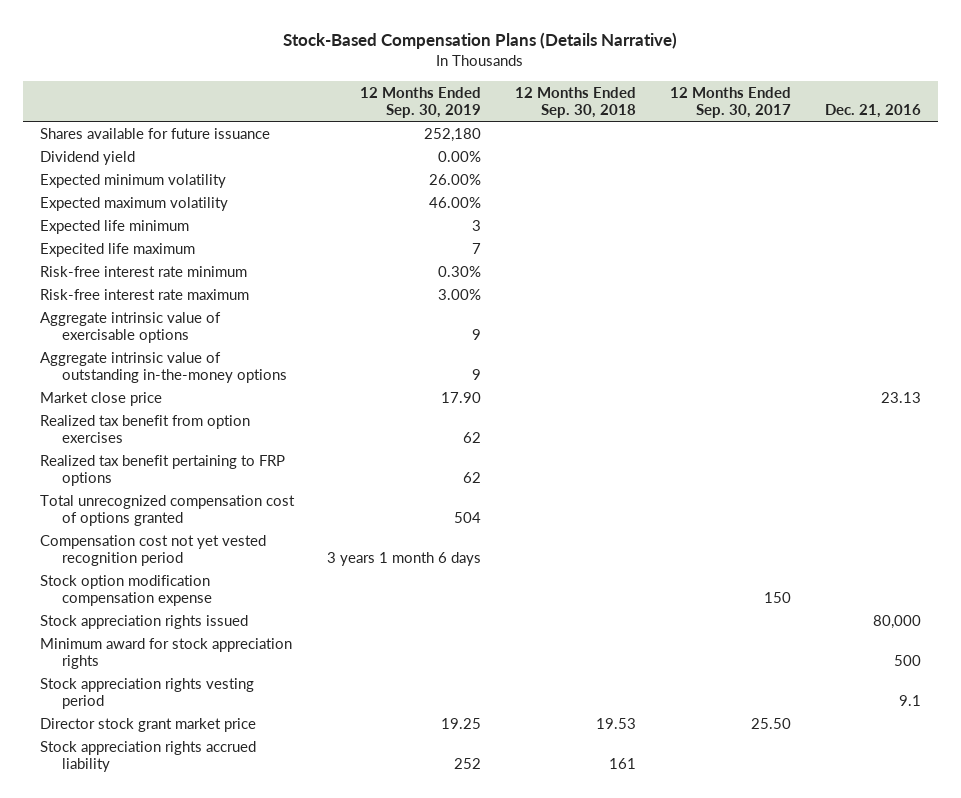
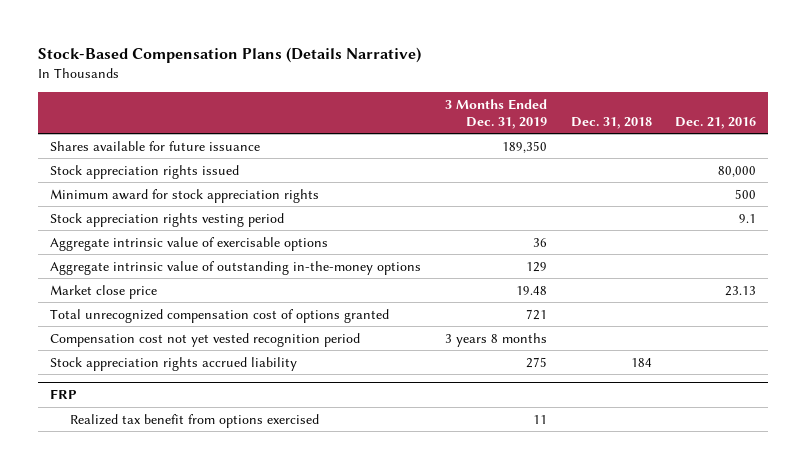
[360,86,482,119] 12 Months Ended Sep. 30, 2019 -> none
[515,86,637,119] 12 Months Ended Sep. 30, 2018 -> none
[670,86,792,119] 12 Months Ended Sep. 30, 2017 -> none
none -> [444,98,547,129] 3 Months Ended Dec. 31, 2019
none -> [570,116,652,129] Dec. 31, 2018
[39,150,135,165] Dividend yield -> none
[39,173,226,188] Expected minimum volatility -> none
[39,196,228,211] Expected maximum volatility -> none
[39,219,189,234] Expected life minimum -> none
[39,242,195,257] Expecited life maximum -> none
[39,265,247,277] Risk-free interest rate minimum -> none
[39,288,249,300] Risk-free interest rate maximum -> none
[39,614,248,629] Stock appreciation rights issued -> [49,164,239,179] Stock appreciation rights issued
[39,637,292,670] Minimum award for stock appreciation rights -> [49,188,319,203] Minimum award for stock appreciation rights
[39,677,254,710] Stock appreciation rights vesting period -> [49,212,284,227] Stock appreciation rights vesting period
[39,414,250,444] Realized tax benefit from option exercises -> none
[39,454,285,487] Realized tax benefit pertaining to FRP options -> none
[39,574,213,607] Stock option modification compensation expense -> none
[39,717,256,732] Director stock grant market price -> none
none -> [49,389,77,400] FRP
none -> [70,413,320,428] Realized tax benefit from options exercised

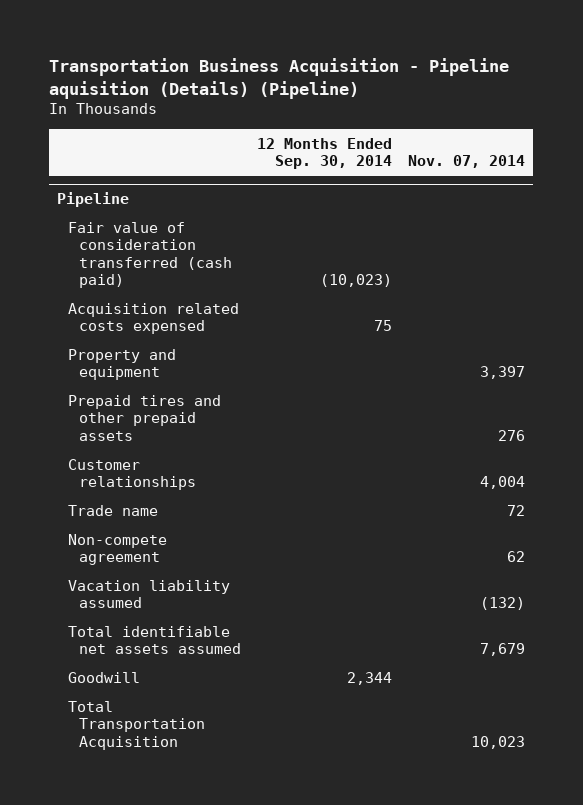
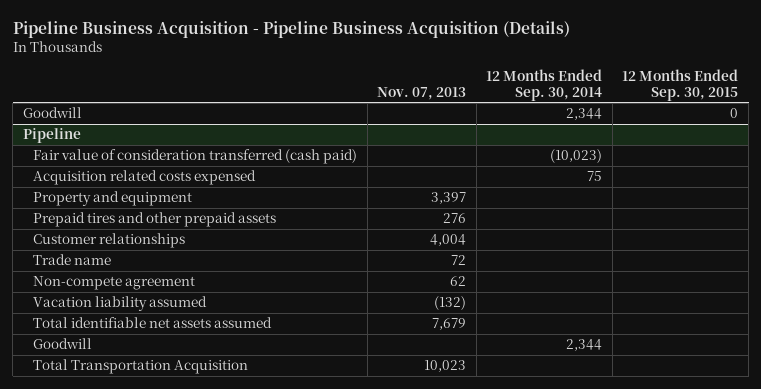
[49,58,510,99] Transportation Business Acquisition - Pipeline aquisition (Details) (Pipeline) -> [12,20,570,38] Pipeline Business Acquisition - Pipeline Business Acquisition (Details)
[408,155,526,169] Nov. 07, 2014 -> none
none -> [377,86,467,100] Nov. 07, 2013
none -> [622,68,739,101] 12 Months Ended Sep. 30, 2015
none -> [22,107,82,119] Goodwill

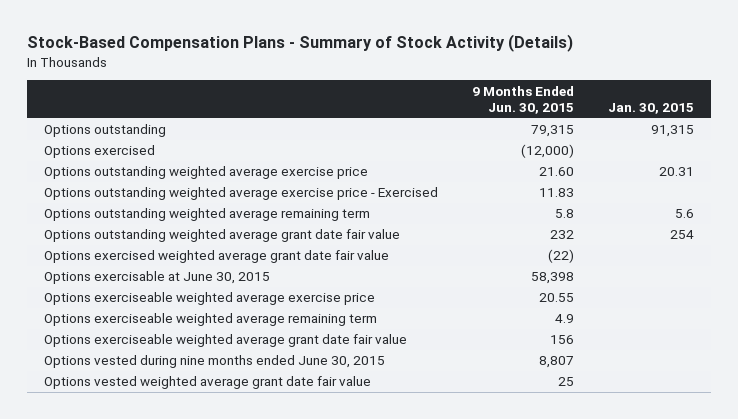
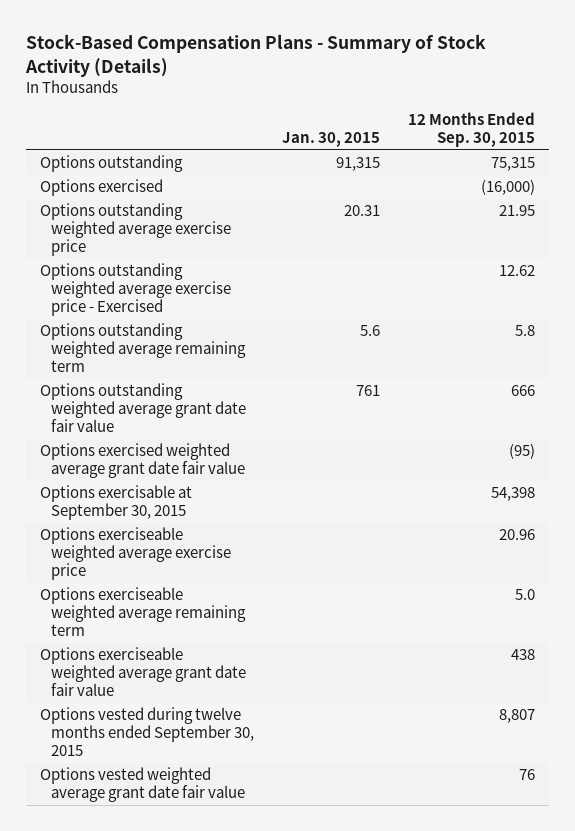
[472,85,575,115] 9 Months Ended Jun. 30, 2015 -> none
none -> [408,112,536,148] 12 Months Ended Sep. 30, 2015
[670,230,695,240] 254 -> [356,385,381,397] 761
[43,271,270,285] Options exercisable at June 30, 2015 -> [39,485,192,521] Options exercisable at September 30, 2015
[43,355,385,369] Options vested during nine months ended June 30, 2015 -> [39,707,255,757] Options vested during twelve months ended September 30, 2015

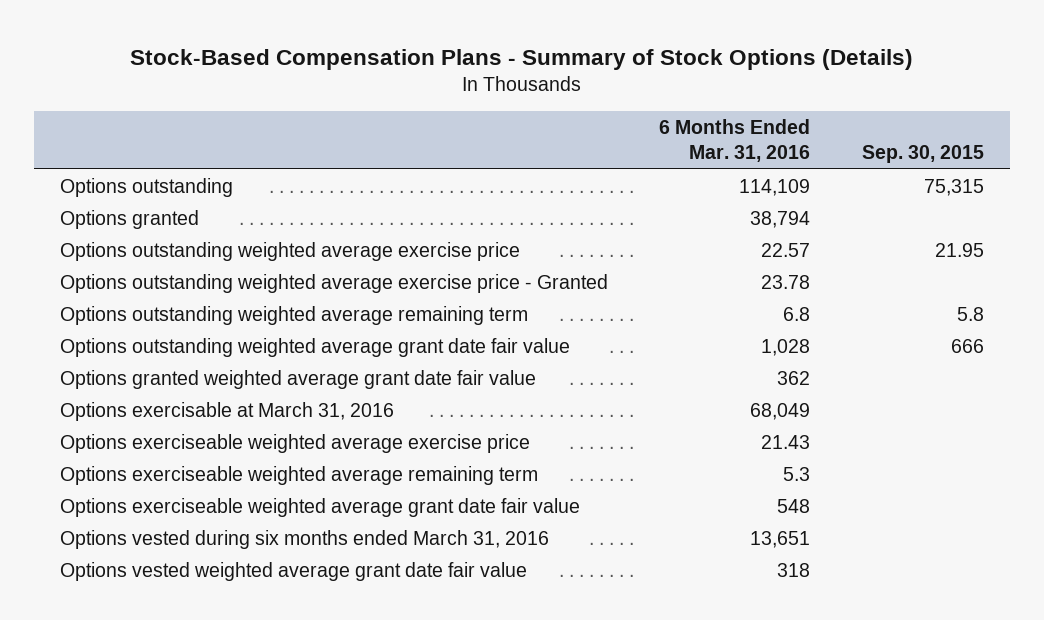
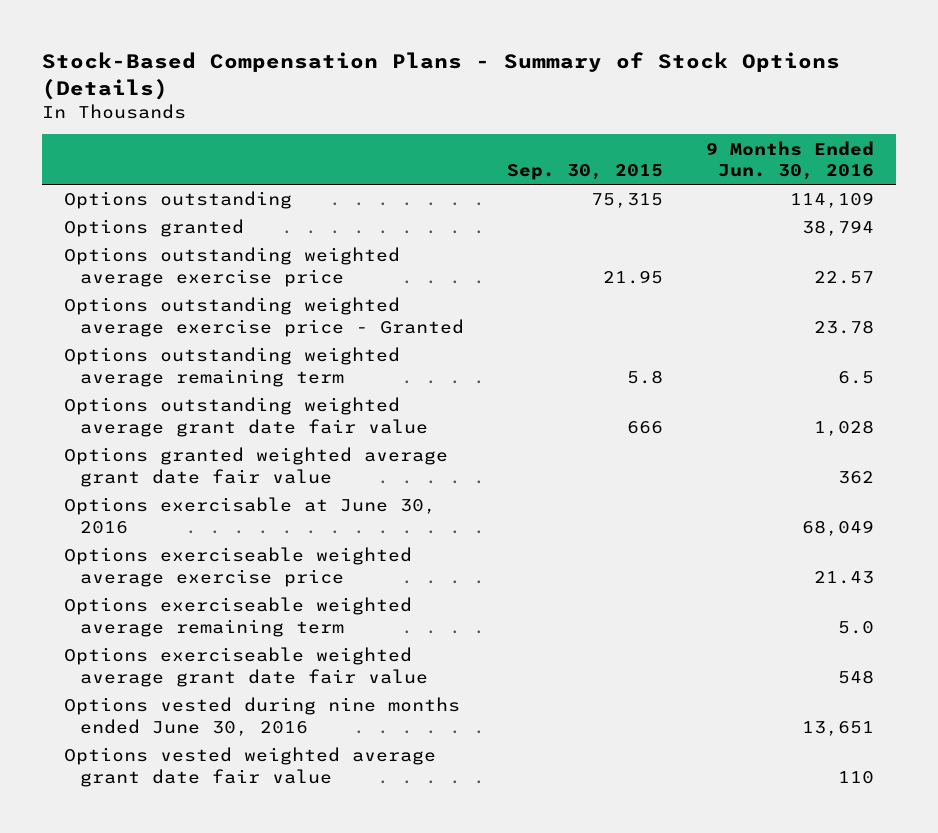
[659,118,811,163] 6 Months Ended Mar. 31, 2016 -> none
none -> [705,140,874,181] 9 Months Ended Jun. 30, 2016
[59,401,394,421] Options exercisable at March 31, 2016 -> [63,497,436,534] Options exercisable at June 30, 2016
[59,529,549,549] Options vested during six months ended March 31, 2016 -> [63,697,460,736] Options vested during nine months ended June 30, 2016

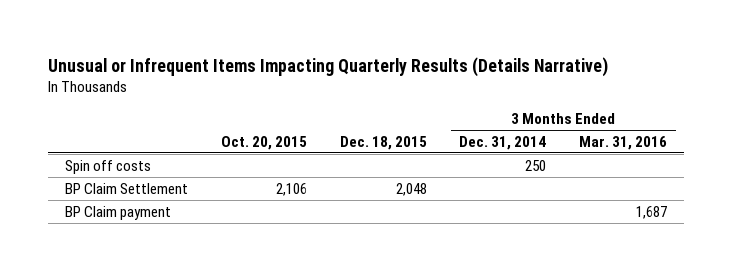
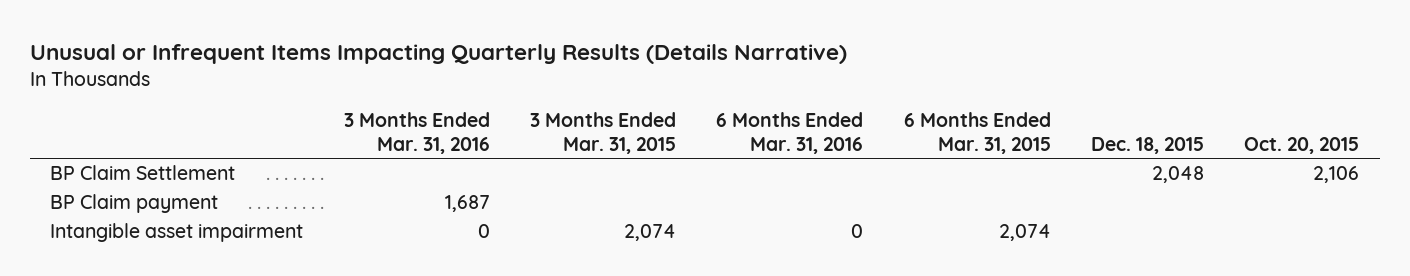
[459,135,547,150] Dec. 31, 2014 -> none
none -> [530,112,677,154] 3 Months Ended Mar. 31, 2015
none -> [716,112,864,154] 6 Months Ended Mar. 31, 2016
none -> [903,112,1051,154] 6 Months Ended Mar. 31, 2015
[64,159,151,174] Spin off costs -> none
none -> [50,223,304,243] Intangible asset impairment

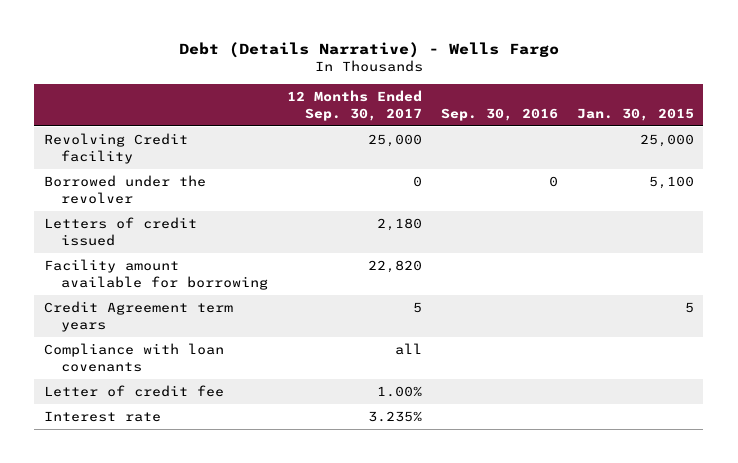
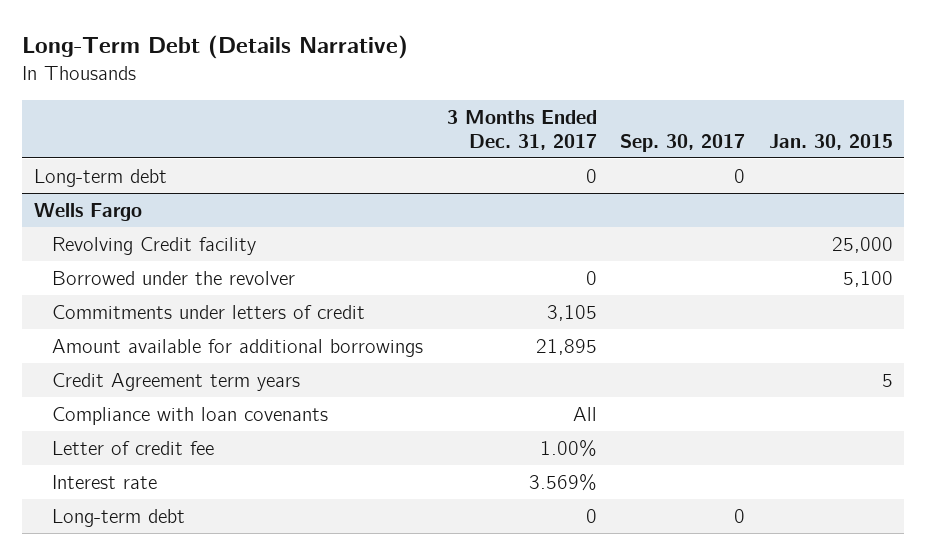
[178,42,559,59] Debt (Details Narrative) - Wells Fargo -> [22,35,409,60] Long-Term Debt (Details Narrative)
[286,90,422,121] 12 Months Ended Sep. 30, 2017 -> none
[440,107,558,121] Sep. 30, 2016 -> none
none -> [446,110,597,150] 3 Months Ended Dec. 31, 2017
none -> [620,133,746,152] Sep. 30, 2017
[43,133,188,164] Revolving Credit facility -> none
[43,175,206,204] Borrowed under the revolver -> none
[43,217,197,246] Letters of credit issued -> none
[43,259,268,290] Facility amount available for borrowing -> none
[43,301,233,332] Credit Agreement term years -> none
[43,343,224,372] Compliance with loan covenants -> none
[43,385,224,398] Letter of credit fee -> none
[43,411,161,423] Interest rate -> none
none -> [34,168,168,187] Long-term debt
none -> [34,202,143,221] Wells Fargo
none -> [51,236,256,255] Revolving Credit facility
none -> [51,270,295,285] Borrowed under the revolver
none -> [51,304,365,319] Commitments under letters of credit
none -> [51,338,423,357] Amount available for additional borrowings
none -> [51,372,300,391] Credit Agreement term years
none -> [51,406,328,425] Compliance with loan covenants
none -> [51,440,214,455] Letter of credit fee
none -> [51,474,157,489] Interest rate
none -> [51,508,185,527] Long-term debt

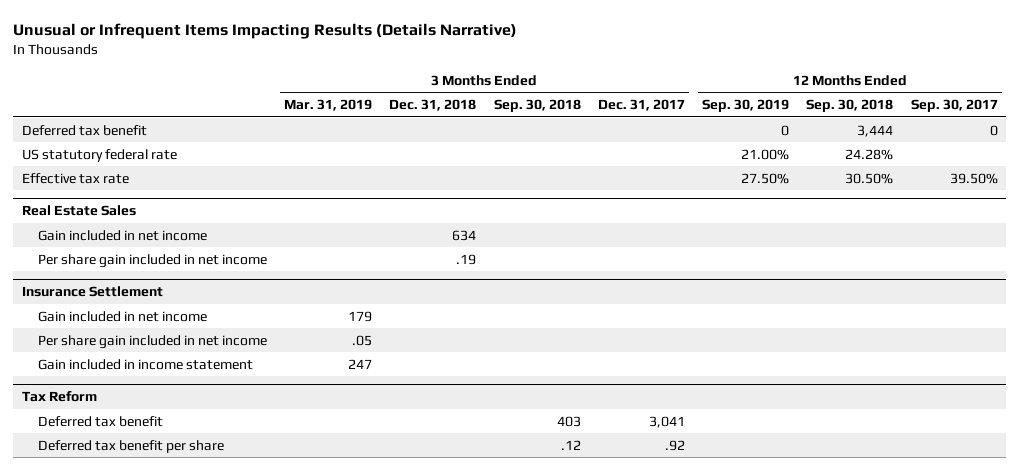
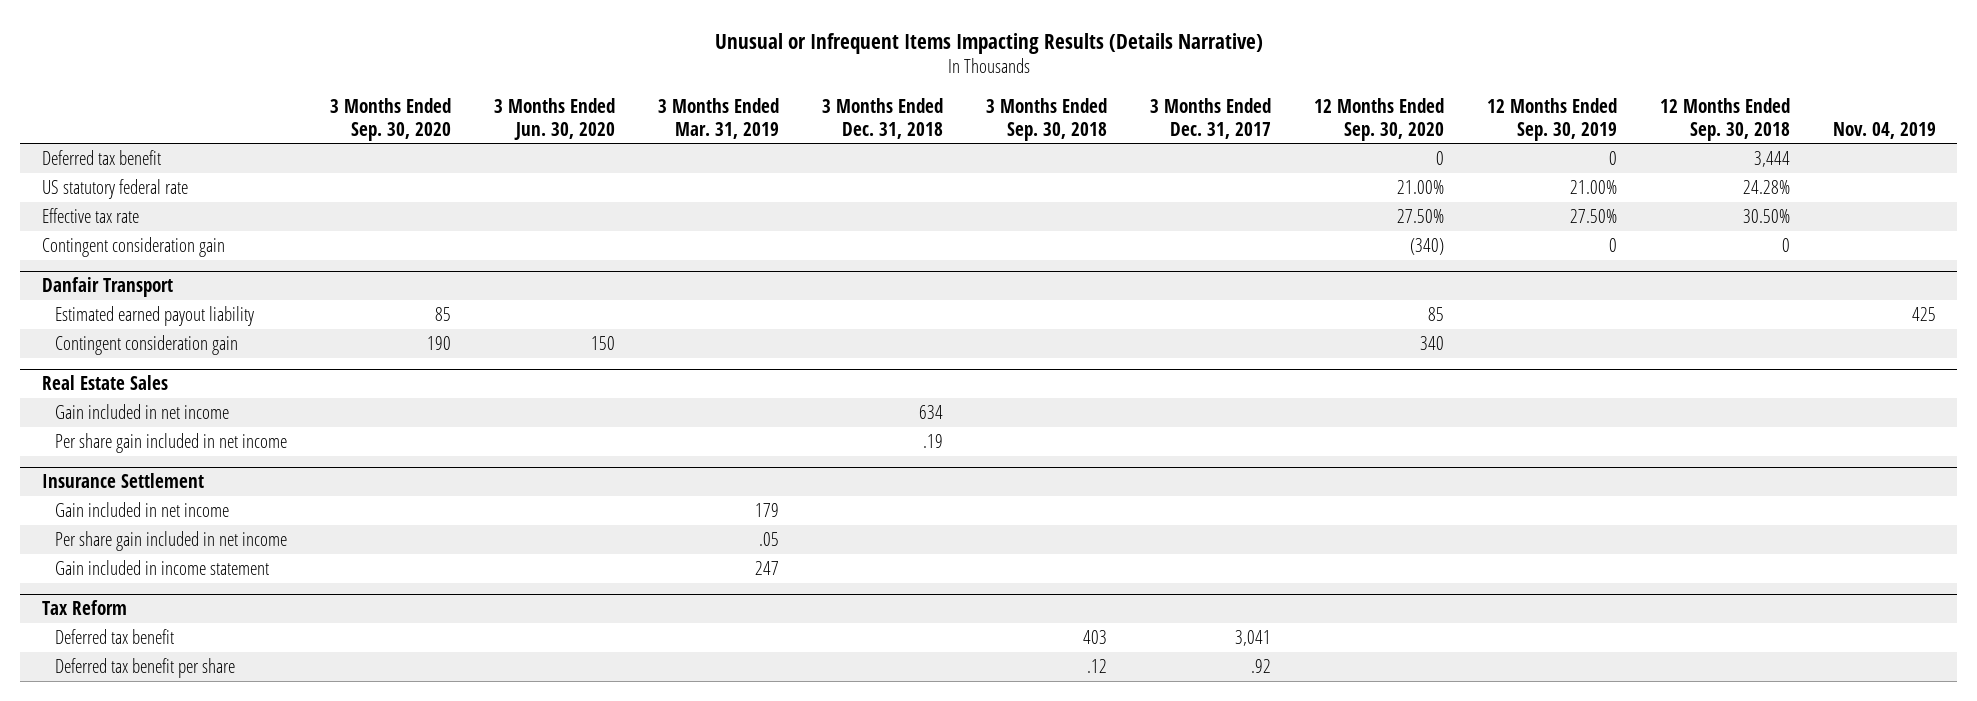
[910,99,998,113] Sep. 30, 2017 -> none
none -> [329,97,451,141] 3 Months Ended Sep. 30, 2020
none -> [493,97,615,140] 3 Months Ended Jun. 30, 2020
none -> [1313,97,1444,141] 12 Months Ended Sep. 30, 2020
none -> [1832,121,1936,139] Nov. 04, 2019
none -> [41,236,225,257] Contingent consideration gain
none -> [41,277,173,298] Danfair Transport
none -> [54,305,254,326] Estimated earned payout liability
none -> [54,334,238,355] Contingent consideration gain

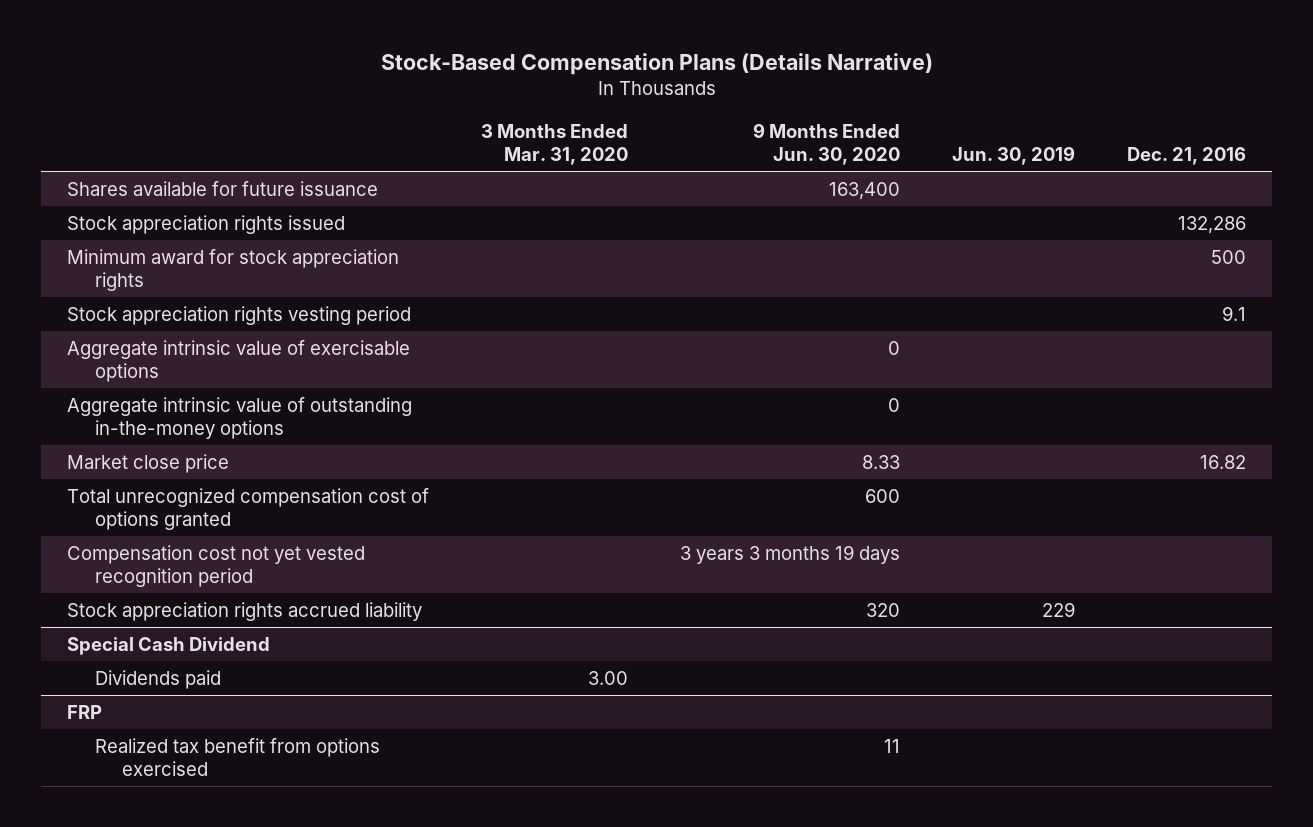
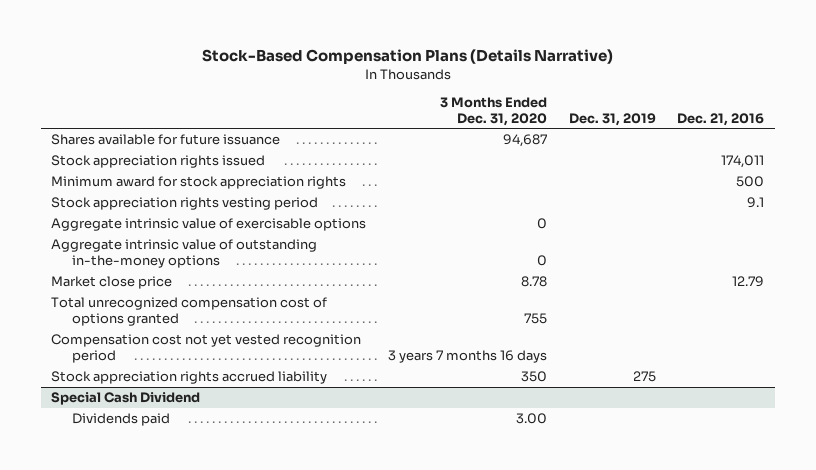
[481,123,629,165] 3 Months Ended Mar. 31, 2020 -> none
[753,122,901,165] 9 Months Ended Jun. 30, 2020 -> none
[952,145,1076,165] Jun. 30, 2019 -> none
none -> [440,97,548,126] 3 Months Ended Dec. 31, 2020
none -> [568,112,656,126] Dec. 31, 2019
[1178,215,1247,234] 132,286 -> [721,155,765,169] 174,011
[1200,454,1247,469] 16.82 -> [732,276,765,288] 12.79
[67,704,103,719] FRP -> none
[94,737,380,776] Realized tax benefit from options exercised -> none

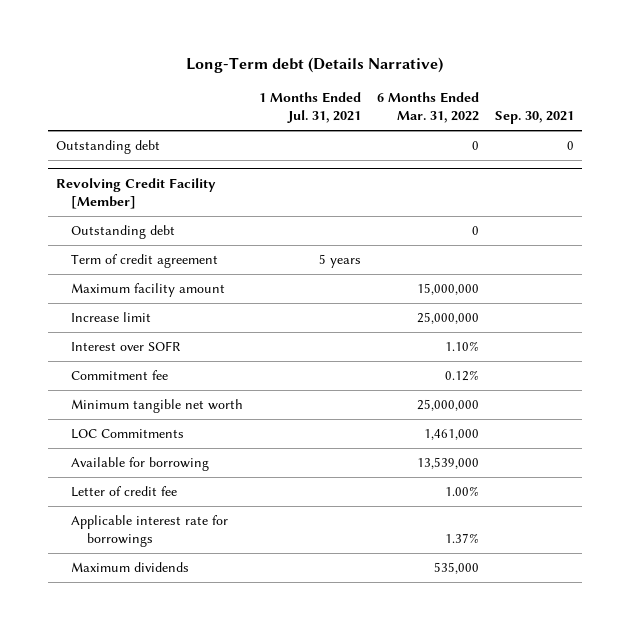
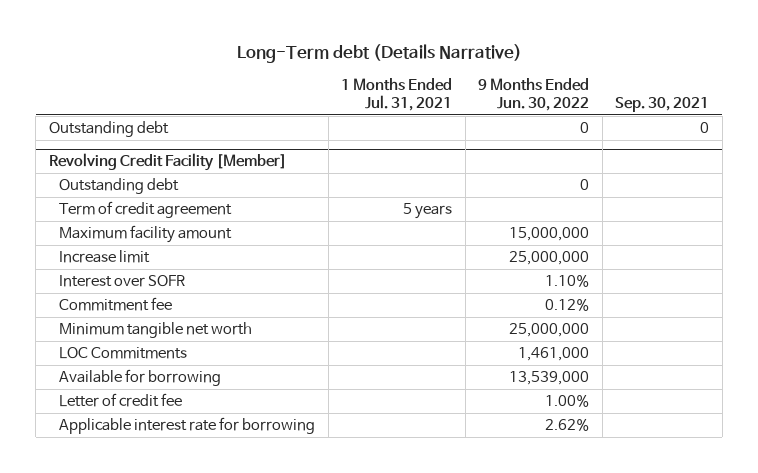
[377,92,480,124] 6 Months Ended Mar. 31, 2022 -> none
none -> [478,77,590,112] 9 Months Ended Jun. 30, 2022
[71,561,190,572] Maximum dividends -> none
[71,514,229,547] Applicable interest rate for borrowings -> [59,417,316,435] Applicable interest rate for borrowing

